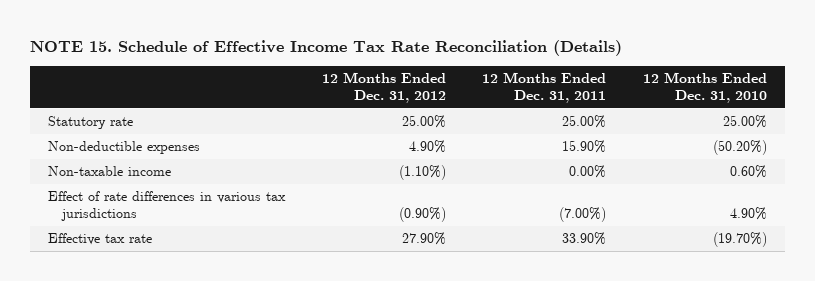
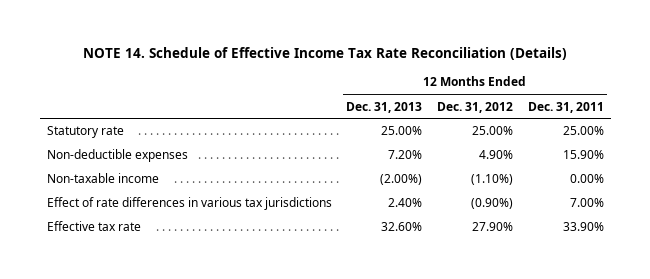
[30,39,623,56] NOTE 15. Schedule of Effective Income Tax Rate Reconciliation (Details) -> [83,46,568,60] NOTE 14. Schedule of Effective Income Tax Rate Reconciliation (Details)
[642,72,767,103] 12 Months Ended Dec. 31, 2010 -> none
none -> [346,101,423,113] Dec. 31, 2013
[559,206,607,222] (7.00%) -> [569,198,604,208] 7.00%

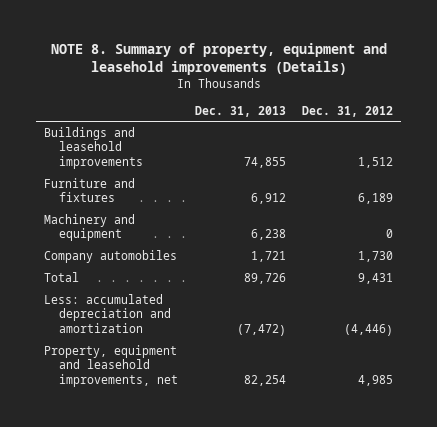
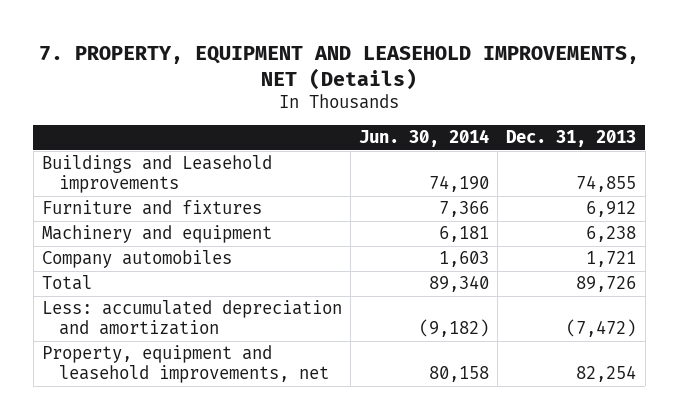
[50,42,387,76] NOTE 8. Summary of property, equipment and leasehold improvements (Details) -> [39,45,640,90] 7. PROPERTY, EQUIPMENT AND LEASEHOLD IMPROVEMENTS, NET (Details)
[302,105,394,117] Dec. 31, 2012 -> none
none -> [359,129,490,148] Jun. 30, 2014
[44,127,144,169] Buildings and leasehold improvements -> [42,155,273,194] Buildings and Leasehold improvements

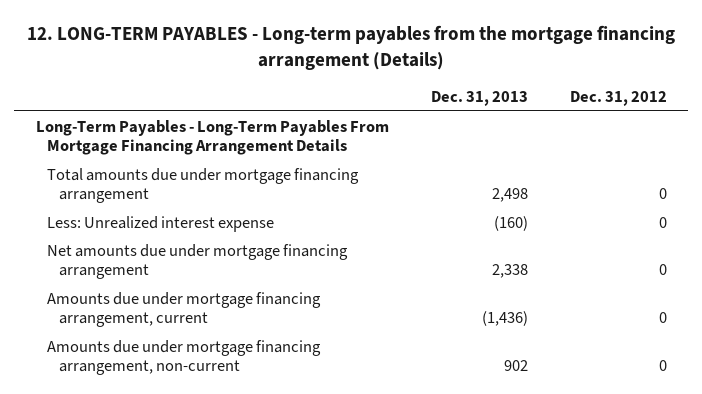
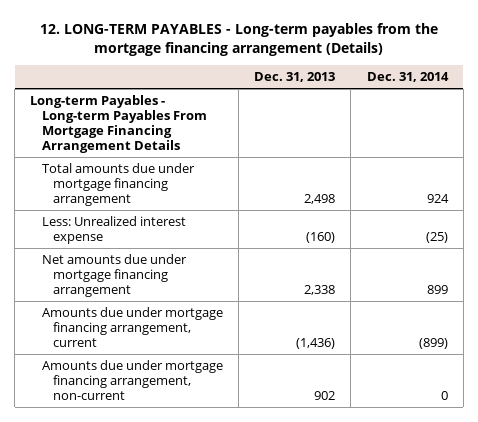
[569,90,667,106] Dec. 31, 2012 -> none
none -> [366,72,449,83] Dec. 31, 2014
[35,119,389,156] Long-Term Payables - Long-Term Payables From Mortgage Financing Arrangement Details -> [30,94,207,153] Long-term Payables - Long-term Payables From Mortgage Financing Arrangement Details

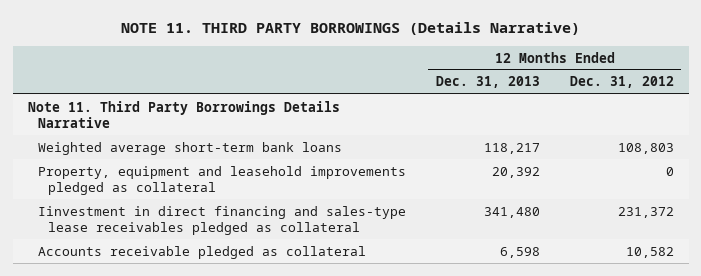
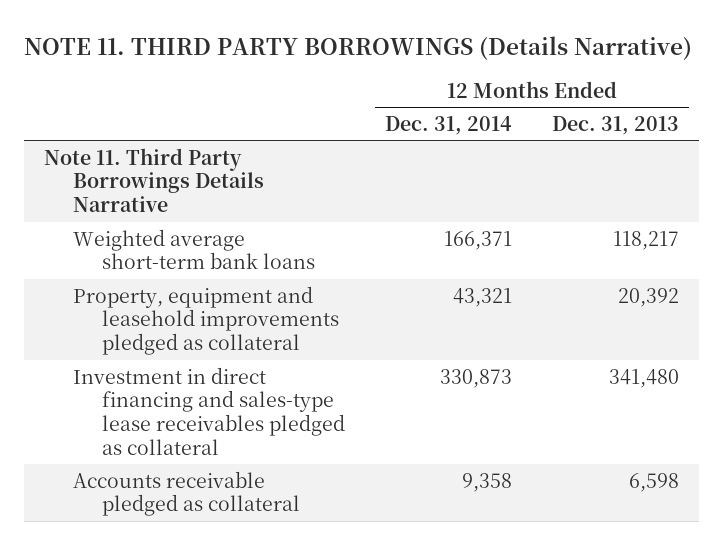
[569,76,674,89] Dec. 31, 2012 -> none
none -> [384,115,512,135] Dec. 31, 2014
[37,205,406,235] Iinvestment in direct financing and sales-type lease receivables pledged as collateral -> [72,366,345,455] Investment in direct financing and sales-type lease receivables pledged as collateral

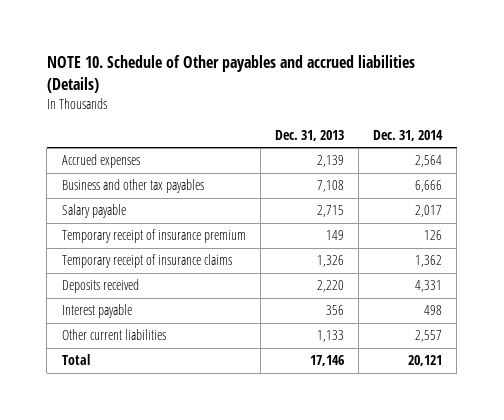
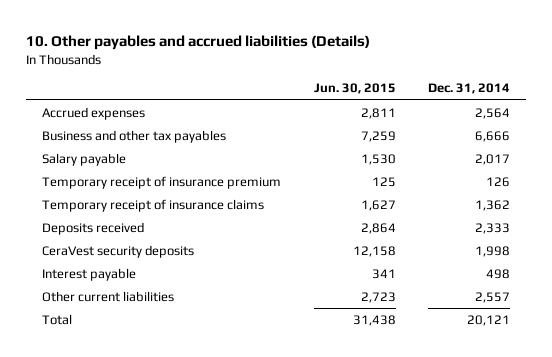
[46,55,415,93] NOTE 10. Schedule of Other payables and accrued liabilities (Details) -> [26,35,371,51] 10. Other payables and accrued liabilities (Details)
[274,129,344,141] Dec. 31, 2013 -> none
none -> [313,83,396,95] Jun. 30, 2015
[415,280,443,293] 4,331 -> [474,222,510,234] 2,333
none -> [42,244,195,258] CeraVest security deposits

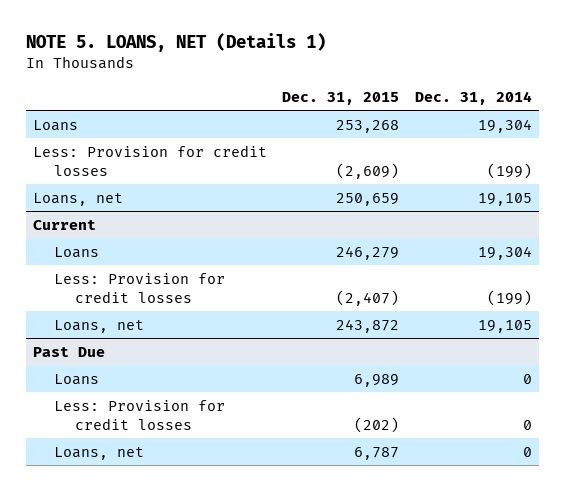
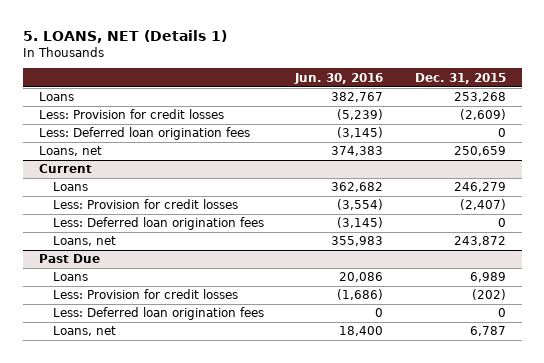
[25,33,326,53] NOTE 5. LOANS, NET (Details 1) -> [22,29,227,43] 5. LOANS, NET (Details 1)
[414,90,532,105] Dec. 31, 2014 -> none
none -> [294,72,384,84] Jun. 30, 2016
none -> [38,127,250,141] Less: Deferred loan origination fees
none -> [52,217,264,231] Less: Deferred loan origination fees
none -> [52,307,264,321] Less: Deferred loan origination fees

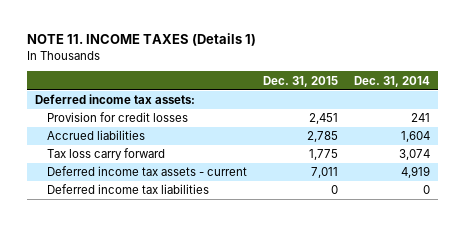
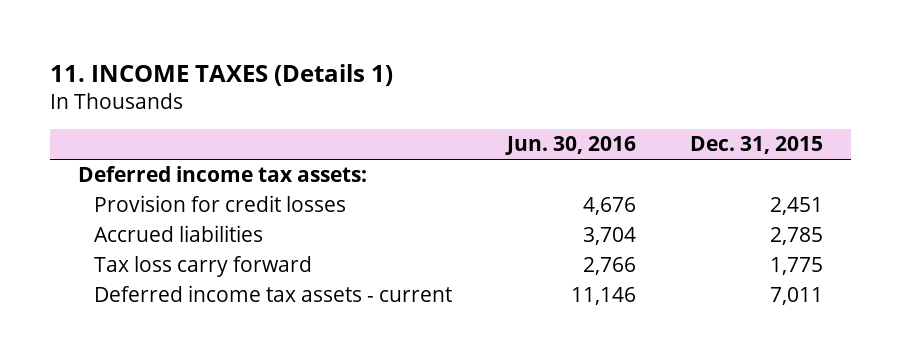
[26,33,256,47] NOTE 11. INCOME TAXES (Details 1) -> [50,63,394,86] 11. INCOME TAXES (Details 1)
[354,75,431,87] Dec. 31, 2014 -> none
none -> [504,136,636,156] Jun. 30, 2016
[46,184,209,195] Deferred income tax liabilities -> none

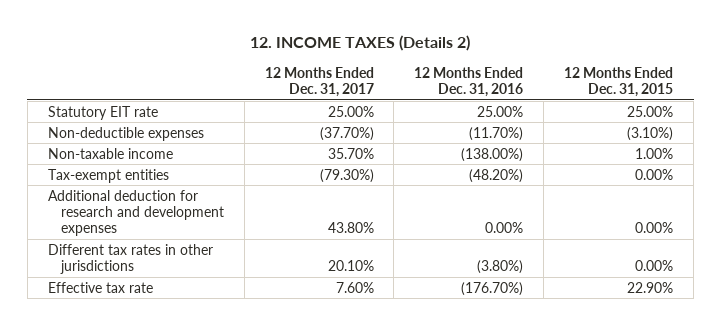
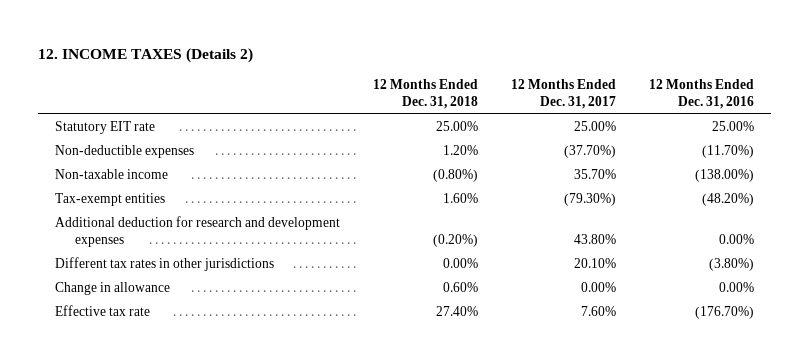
[564,66,674,98] 12 Months Ended Dec. 31, 2015 -> none
none -> [372,79,478,109] 12 Months Ended Dec. 31, 2018
none -> [54,282,170,296] Change in allowance

